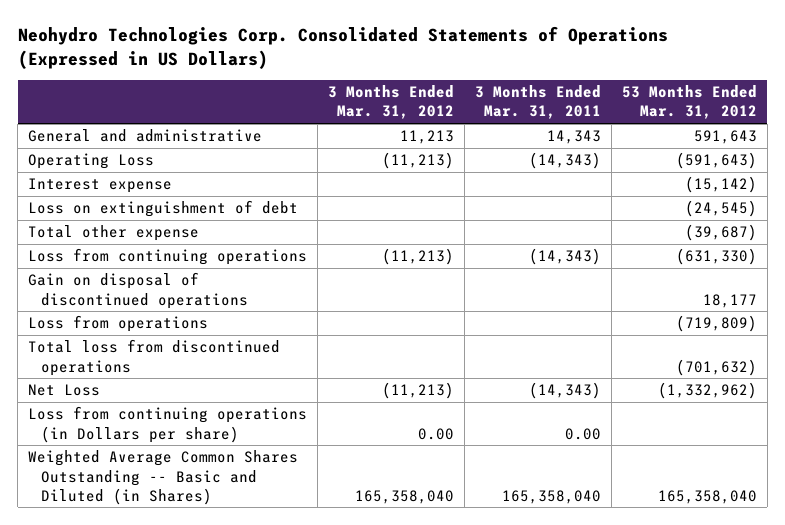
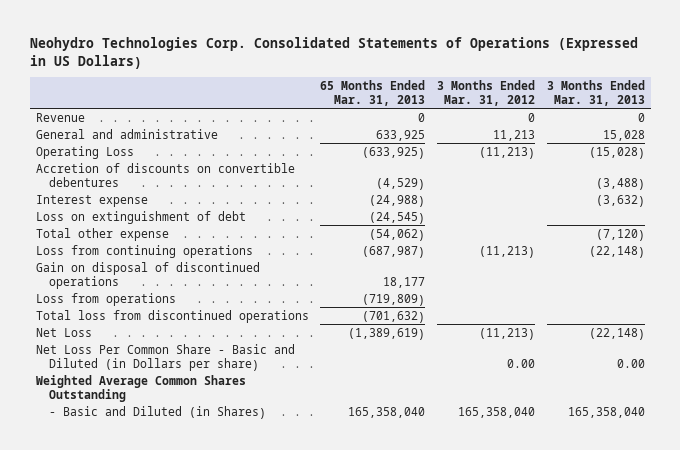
[474,85,601,120] 3 Months Ended Mar. 31, 2011 -> none
[621,85,757,120] 53 Months Ended Mar. 31, 2012 -> none
none -> [320,79,426,106] 65 Months Ended Mar. 31, 2013
none -> [546,79,645,106] 3 Months Ended Mar. 31, 2013
none -> [35,112,85,122] Revenue
none -> [35,162,295,187] Accretion of discounts on convertible debentures
[28,406,308,443] Loss from continuing operations (in Dollars per share) -> [35,343,295,371] Net Loss Per Common Share - Basic and Diluted (in Dollars per share)
none -> [35,374,246,402] Weighted Average Common Shares Outstanding
[28,450,299,505] Weighted Average Common Shares Outstanding -- Basic and Diluted (in Shares) -> [49,405,267,419] - Basic and Diluted (in Shares)

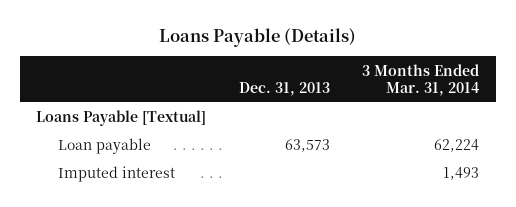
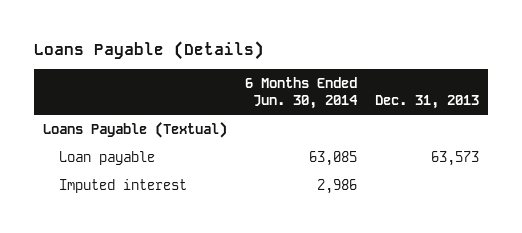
[362,63,480,96] 3 Months Ended Mar. 31, 2014 -> none
none -> [244,76,358,109] 6 Months Ended Jun. 30, 2014
[36,110,207,127] Loans Payable [Textual] -> [43,121,228,138] Loans Payable (Textual)

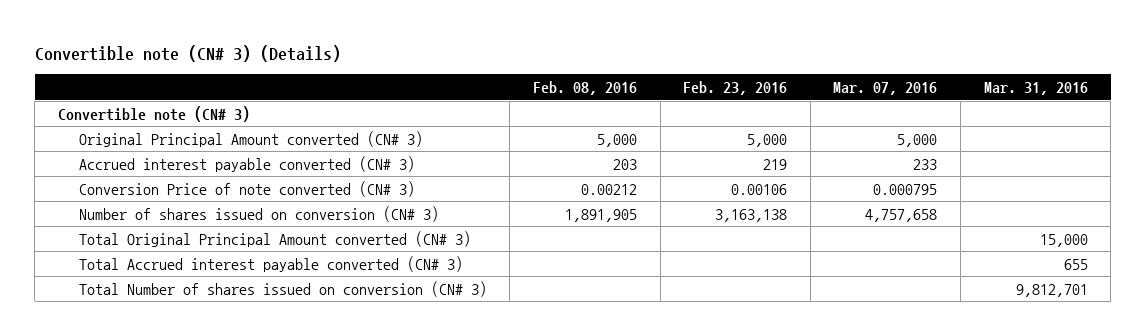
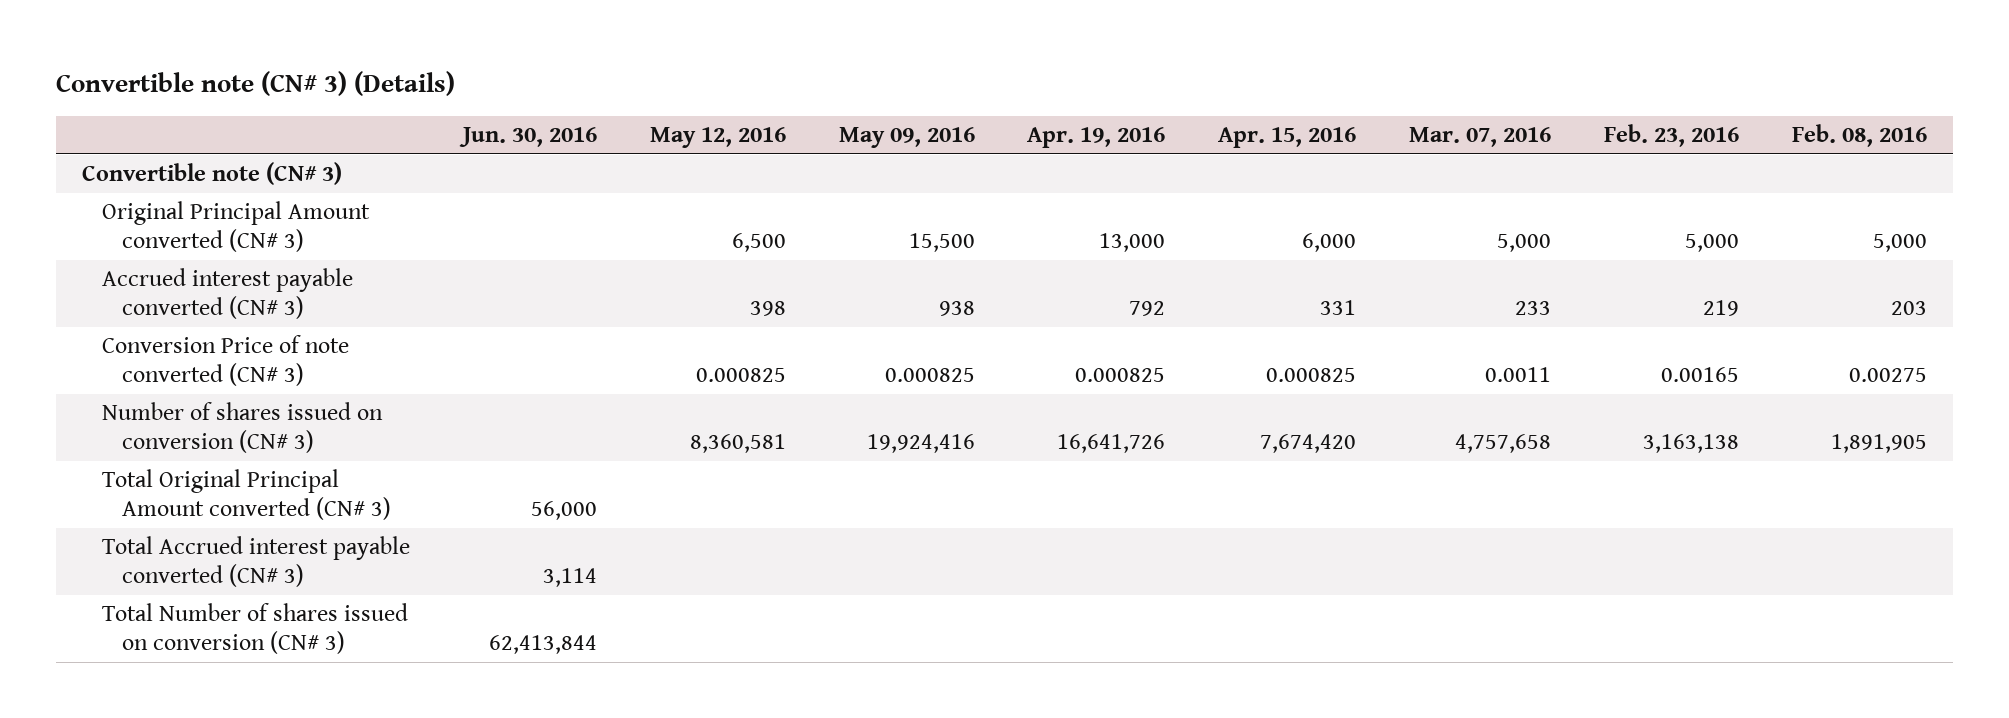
[983,81,1088,95] Mar. 31, 2016 -> none
none -> [459,126,598,147] Jun. 30, 2016
none -> [649,126,786,148] May 12, 2016
none -> [838,126,975,148] May 09, 2016
none -> [1027,126,1166,148] Apr. 19, 2016
none -> [1218,126,1357,148] Apr. 15, 2016
[580,183,637,195] 0.00212 -> [1848,368,1927,383] 0.00275
[731,183,788,195] 0.00106 -> [1660,367,1739,383] 0.00165
[873,183,938,195] 0.000795 -> [1485,367,1552,383] 0.0011

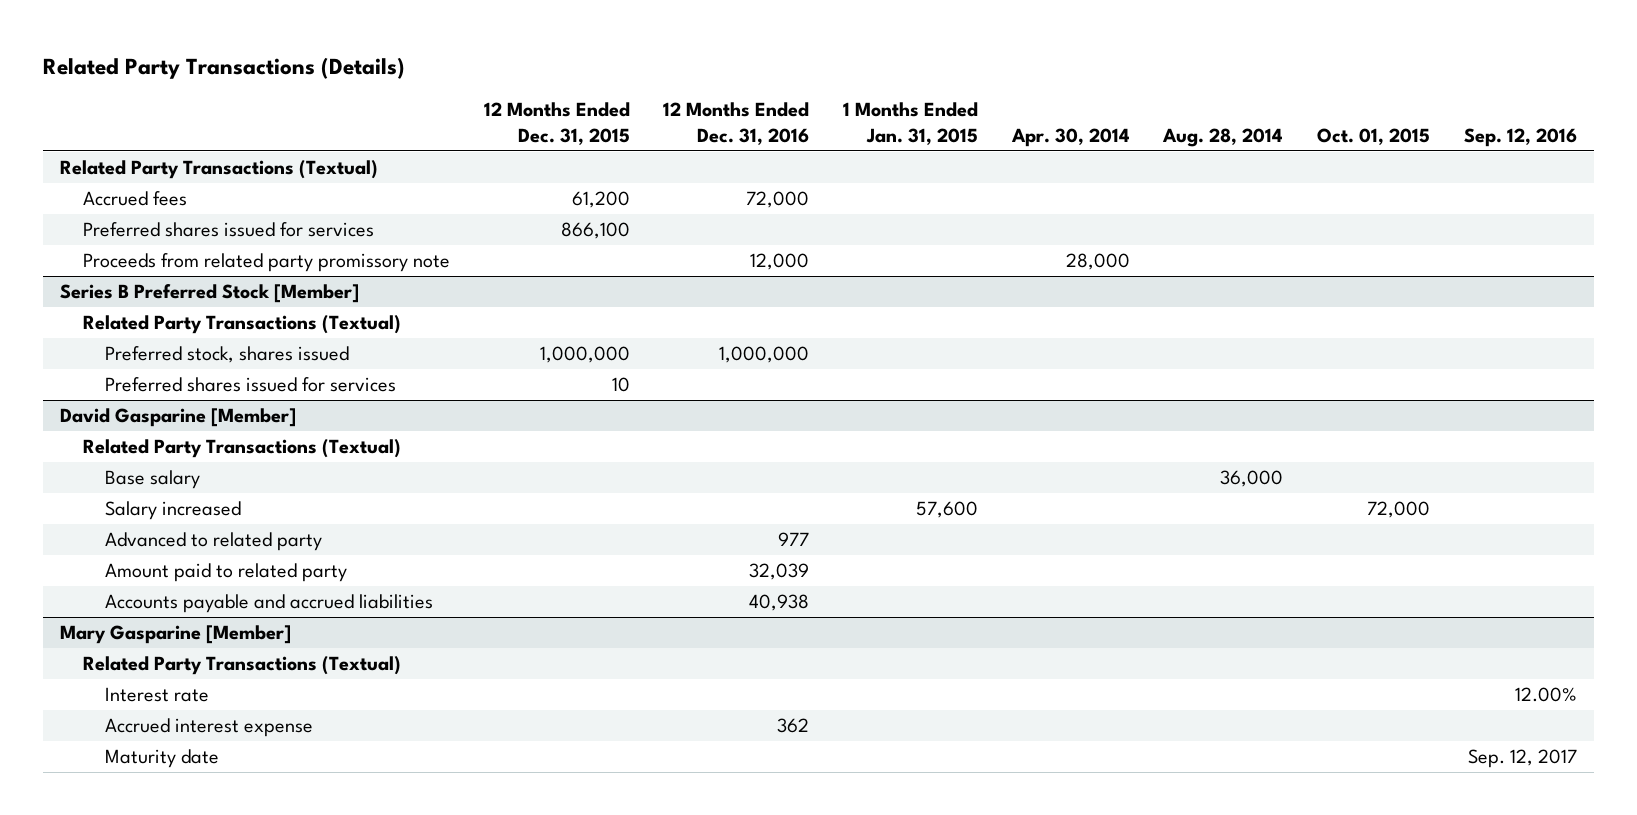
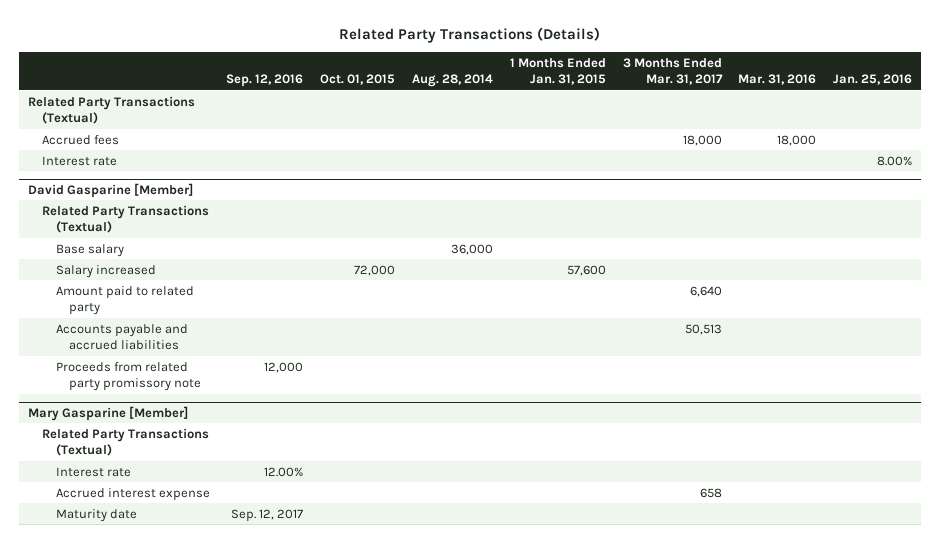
[483,102,630,145] 12 Months Ended Dec. 31, 2015 -> none
[663,102,810,145] 12 Months Ended Dec. 31, 2016 -> none
[1010,127,1130,147] Apr. 30, 2014 -> none
none -> [622,57,723,86] 3 Months Ended Mar. 31, 2017
none -> [738,74,817,86] Mar. 31, 2016
none -> [833,74,913,86] Jan. 25, 2016
[82,222,374,238] Preferred shares issued for services -> none
[82,253,450,273] Proceeds from related party promissory note -> none
[60,284,360,304] Series B Preferred Stock [Member] -> none
[82,315,401,335] Related Party Transactions (Textual) -> none
[105,346,350,364] Preferred stock, shares issued -> none
[105,377,397,393] Preferred shares issued for services -> none
none -> [41,155,117,166] Interest rate
[105,532,323,552] Advanced to related party -> none
none -> [55,361,202,392] Proceeds from related party promissory note

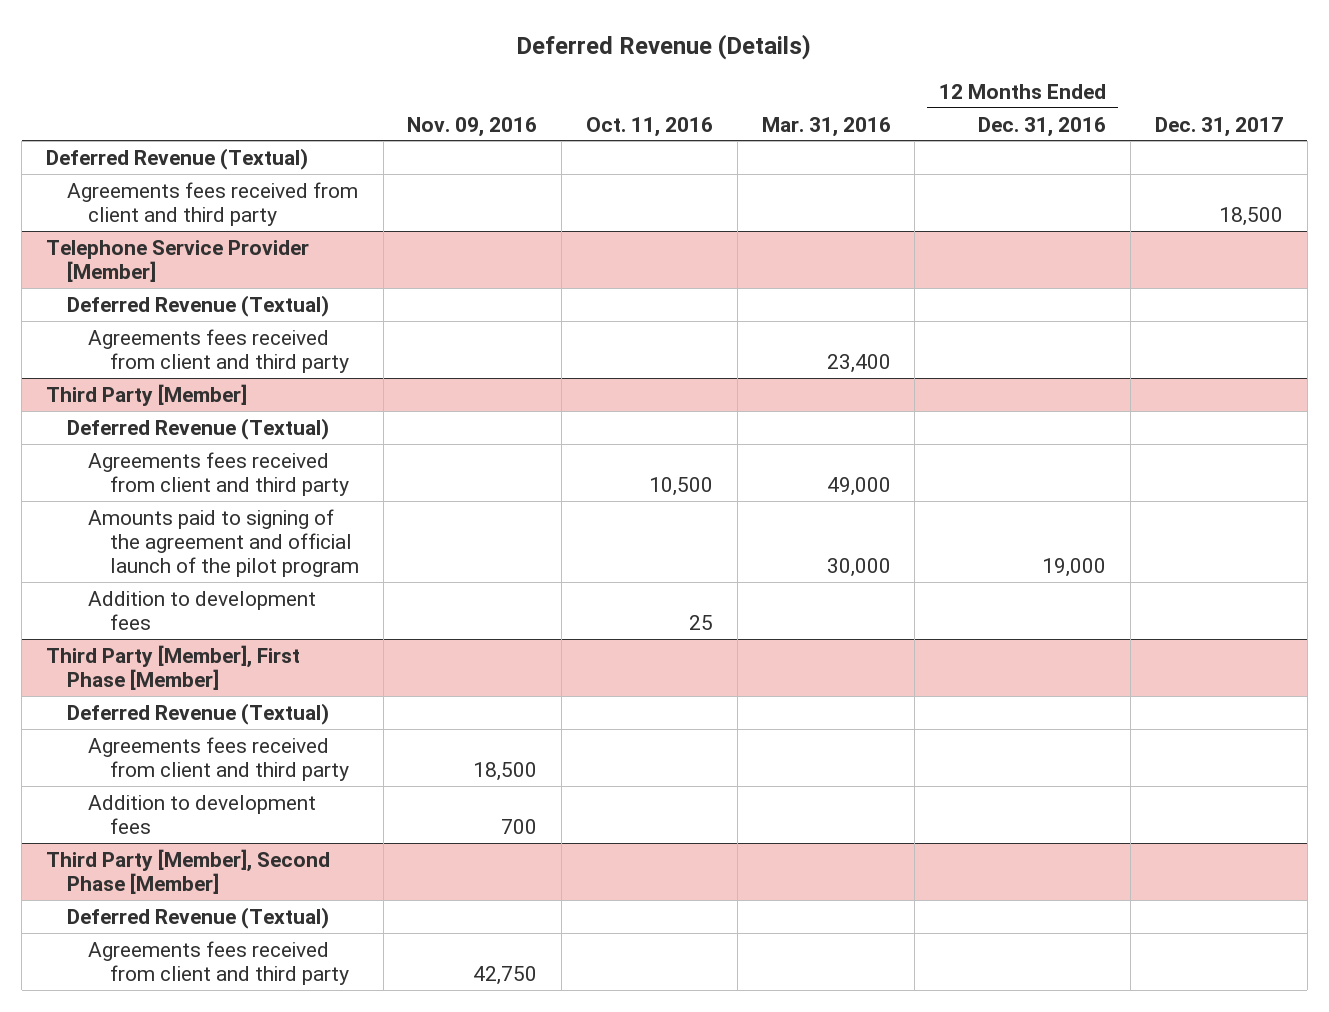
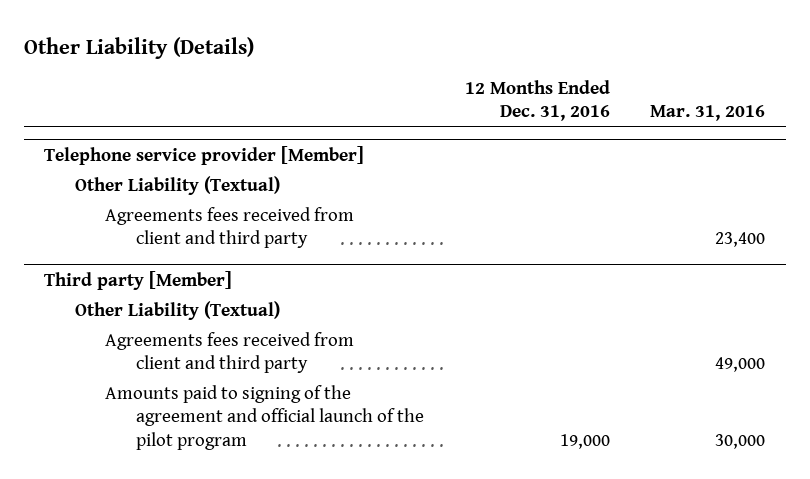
[516,34,812,61] Deferred Revenue (Details) -> [24,36,255,59] Other Liability (Details)
[407,116,538,137] Nov. 09, 2016 -> none
[585,116,713,137] Oct. 11, 2016 -> none
[1154,116,1283,137] Dec. 31, 2017 -> none
[45,147,308,170] Deferred Revenue (Textual) -> none
[67,181,359,227] Agreements fees received from client and third party -> none
[67,294,330,317] Deferred Revenue (Textual) -> none
[45,239,309,283] Telephone Service Provider [Member] -> [44,145,365,165] Telephone service provider [Member]
none -> [74,176,280,196] Other Liability (Textual)
[67,417,330,440] Deferred Revenue (Textual) -> none
[45,383,247,406] Third Party [Member] -> [44,270,233,290] Third party [Member]
none -> [74,301,280,321] Other Liability (Textual)
[88,590,317,631] Addition to development fees -> none
[45,644,300,691] Third Party [Member], First Phase [Member] -> none
[67,702,330,725] Deferred Revenue (Textual) -> none
[88,736,349,782] Agreements fees received from client and third party -> none
[88,794,317,835] Addition to development fees -> none
[45,848,330,895] Third Party [Member], Second Phase [Member] -> none
[67,906,330,929] Deferred Revenue (Textual) -> none
[88,940,349,986] Agreements fees received from client and third party -> none

